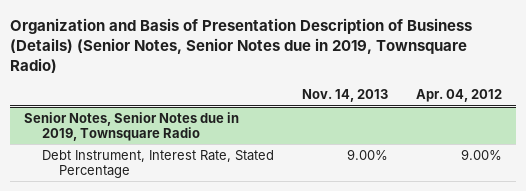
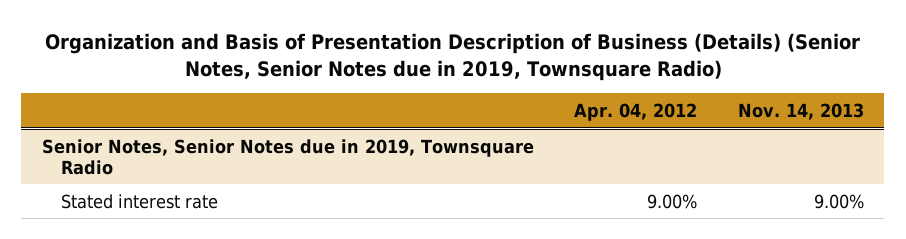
[41,149,274,178] Debt Instrument, Interest Rate, Stated Percentage -> [60,193,218,209] Stated interest rate

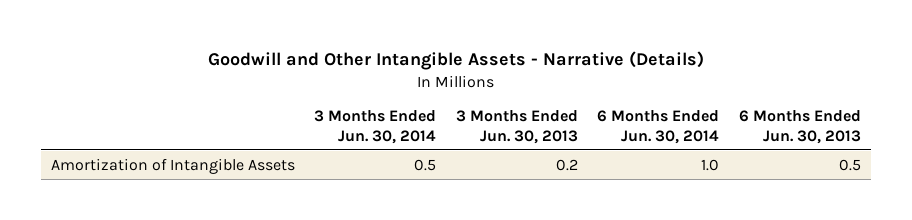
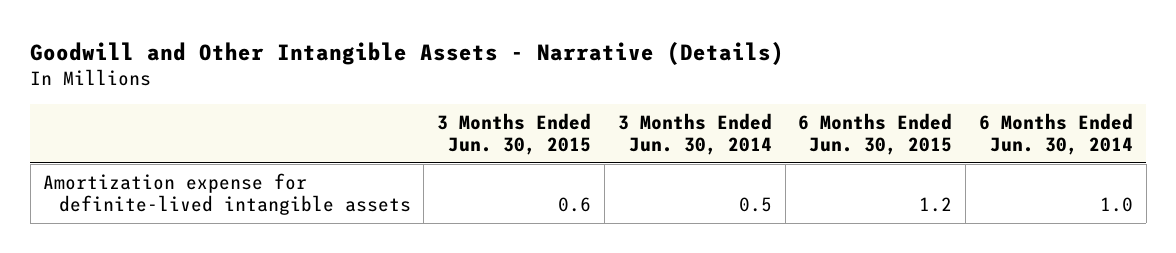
[455,110,578,144] 3 Months Ended Jun. 30, 2013 -> none
[738,110,861,144] 6 Months Ended Jun. 30, 2013 -> none
none -> [437,112,592,156] 3 Months Ended Jun. 30, 2015
none -> [798,112,953,156] 6 Months Ended Jun. 30, 2015
[50,157,295,174] Amortization of Intangible Assets -> [43,172,411,216] Amortization expense for definite-lived intangible assets

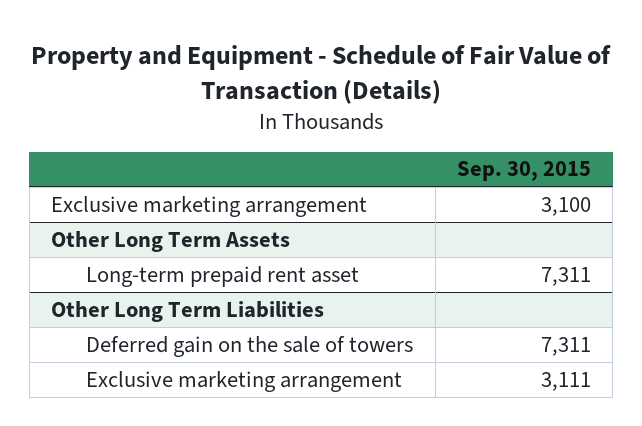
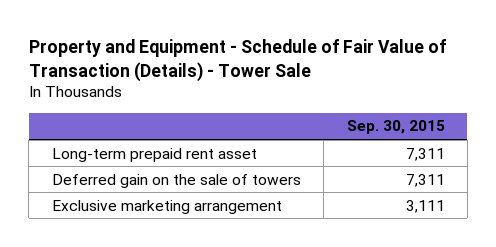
[31,45,612,104] Property and Equipment - Schedule of Fair Value of Transaction (Details) -> [28,38,446,82] Property and Equipment - Schedule of Fair Value of Transaction (Details) - Tower Sale
[51,195,368,217] Exclusive marketing arrangement -> none
[51,230,291,252] Other Long Term Assets -> none
[51,300,325,322] Other Long Term Liabilities -> none

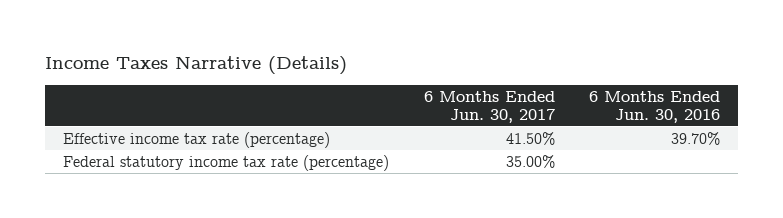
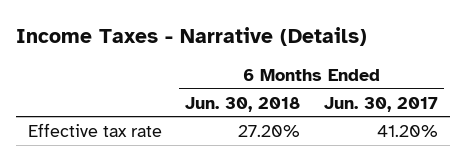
[45,56,348,76] Income Taxes Narrative (Details) -> [15,27,367,47] Income Taxes - Narrative (Details)
[589,90,721,123] 6 Months Ended Jun. 30, 2016 -> none
none -> [185,96,301,112] Jun. 30, 2018
[62,154,389,171] Federal statutory income tax rate (percentage) -> none
[62,131,330,148] Effective income tax rate (percentage) -> [27,122,162,137] Effective tax rate
[505,131,555,145] 41.50% -> [377,124,439,137] 41.20%

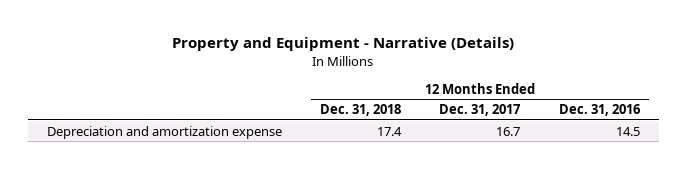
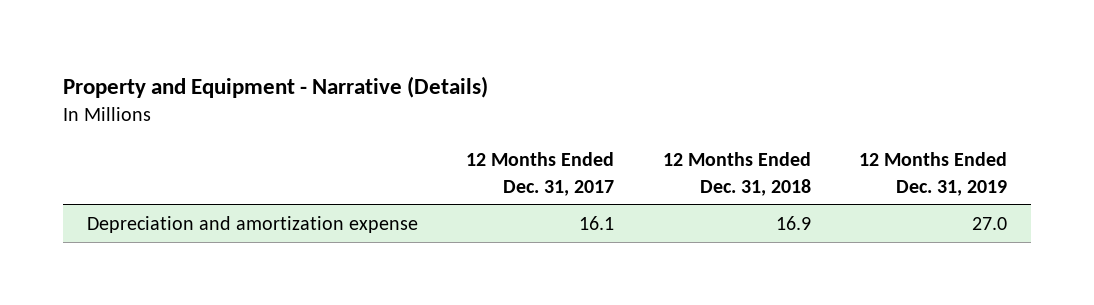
[558,104,640,117] Dec. 31, 2016 -> none
none -> [858,152,1007,196] 12 Months Ended Dec. 31, 2019
[377,126,403,136] 17.4 -> [775,215,811,230] 16.9
[496,126,521,136] 16.7 -> [579,215,615,230] 16.1

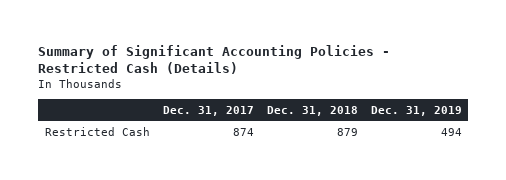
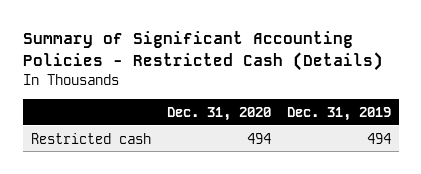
[162,105,254,116] Dec. 31, 2017 -> none
[266,105,358,116] Dec. 31, 2018 -> none
none -> [166,106,271,121] Dec. 31, 2020
[44,126,150,136] Restricted Cash -> [30,132,151,144] Restricted cash

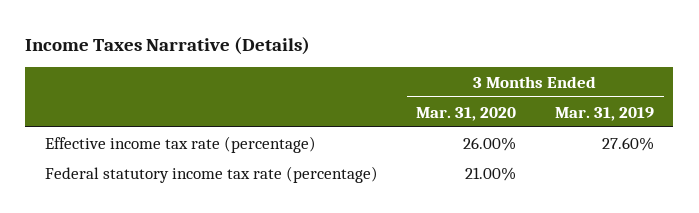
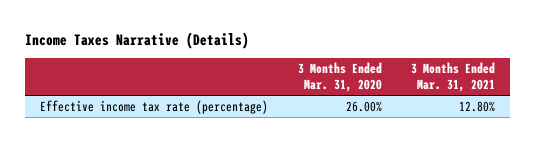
[554,106,654,121] Mar. 31, 2019 -> none
none -> [411,62,496,93] 3 Months Ended Mar. 31, 2021
[44,165,378,183] Federal statutory income tax rate (percentage) -> none

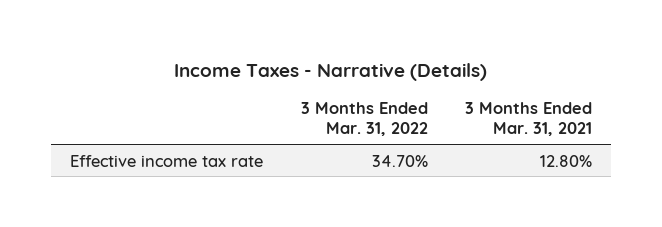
[24,32,249,50] Income Taxes Narrative (Details) -> [174,62,488,81] Income Taxes - Narrative (Details)
[297,62,382,93] 3 Months Ended Mar. 31, 2020 -> none
none -> [300,102,428,137] 3 Months Ended Mar. 31, 2022
[39,100,268,115] Effective income tax rate (percentage) -> [69,154,263,167] Effective income tax rate

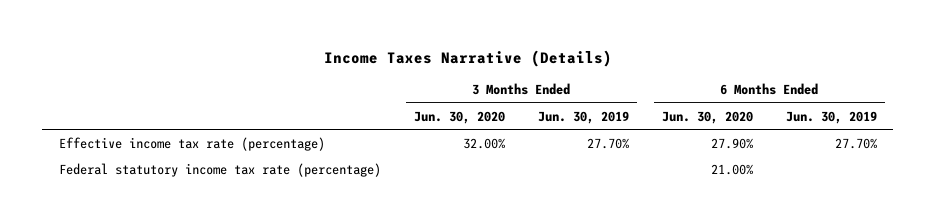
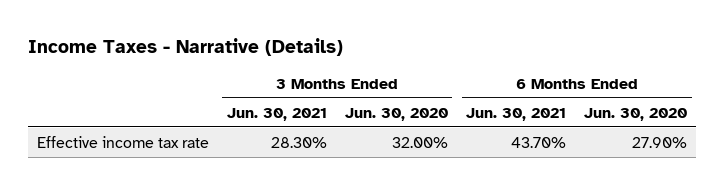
[323,49,612,67] Income Taxes Narrative (Details) -> [27,37,343,56] Income Taxes - Narrative (Details)
[537,110,629,124] Jun. 30, 2019 -> none
[785,110,877,124] Jun. 30, 2019 -> none
none -> [226,107,327,121] Jun. 30, 2021
none -> [466,107,567,121] Jun. 30, 2021
[58,162,381,177] Federal statutory income tax rate (percentage) -> none
[58,136,325,151] Effective income tax rate (percentage) -> [36,136,209,149] Effective income tax rate

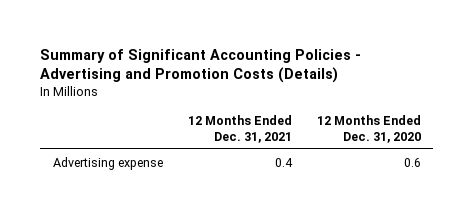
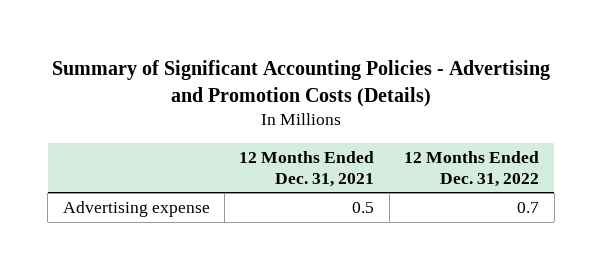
[316,115,421,144] 12 Months Ended Dec. 31, 2020 -> none
none -> [404,150,540,187] 12 Months Ended Dec. 31, 2022
[274,157,293,167] 0.4 -> [352,202,375,214] 0.5

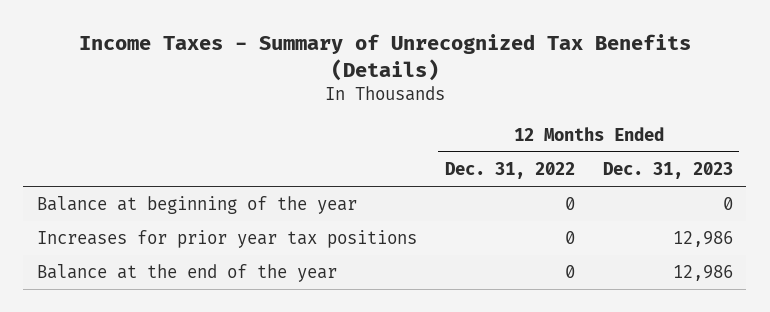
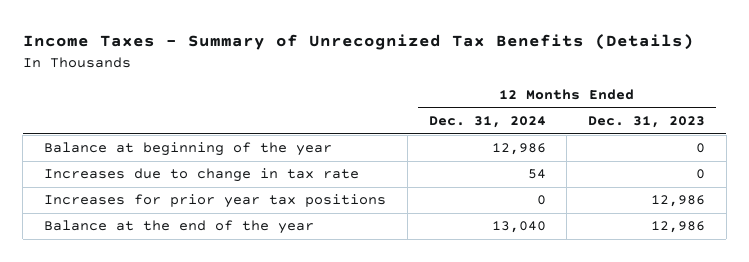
[444,162,575,180] Dec. 31, 2022 -> none
none -> [428,116,546,129] Dec. 31, 2024
none -> [44,168,360,183] Increases due to change in tax rate

